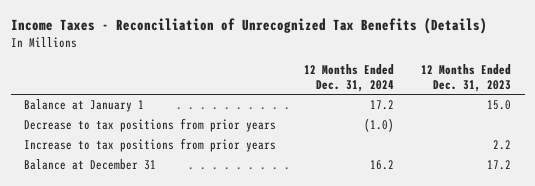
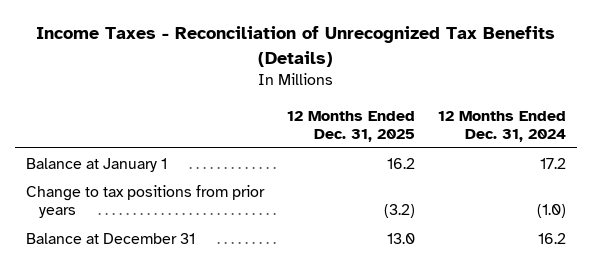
[421,64,512,92] 12 Months Ended Dec. 31, 2023 -> none
none -> [287,110,416,142] 12 Months Ended Dec. 31, 2025
[24,138,277,153] Increase to tax positions from prior years -> none
[24,118,277,133] Decrease to tax positions from prior years -> [26,184,266,218] Change to tax positions from prior years

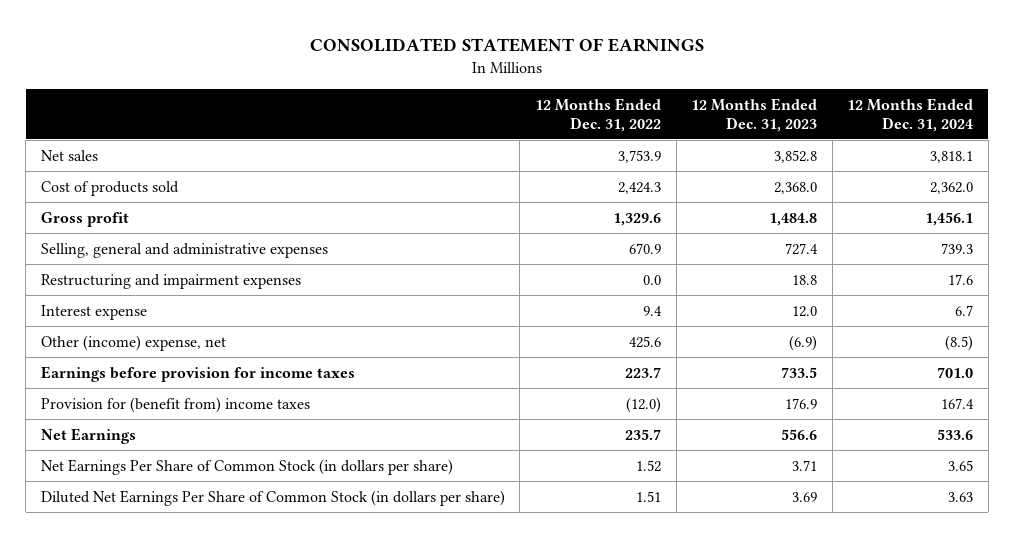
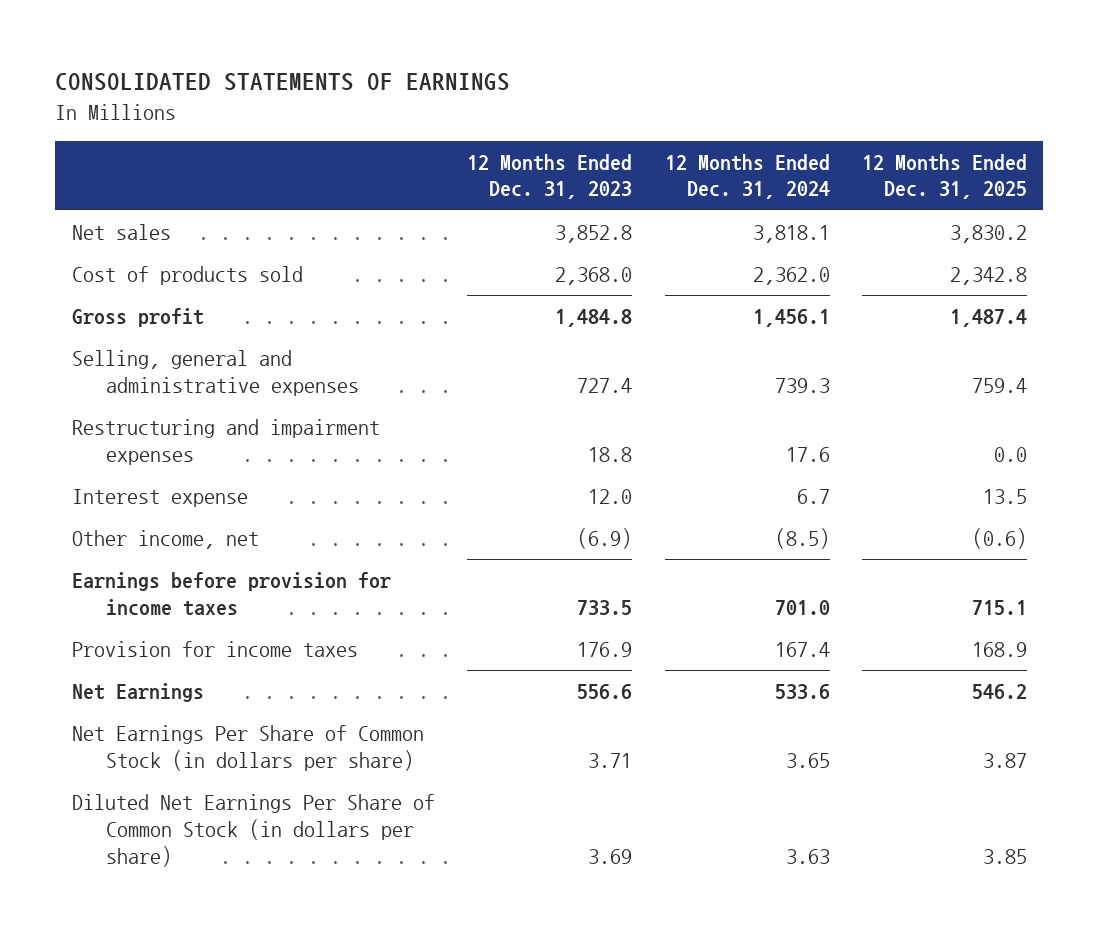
[310,37,705,52] CONSOLIDATED STATEMENT OF EARNINGS -> [55,73,511,92] CONSOLIDATED STATEMENTS OF EARNINGS
[534,97,661,132] 12 Months Ended Dec. 31, 2022 -> none
none -> [862,153,1028,200] 12 Months Ended Dec. 31, 2025
[40,334,226,351] Other (income) expense, net -> [71,530,259,550] Other income, net
[40,396,310,413] Provision for (benefit from) income taxes -> [71,641,358,658] Provision for income taxes

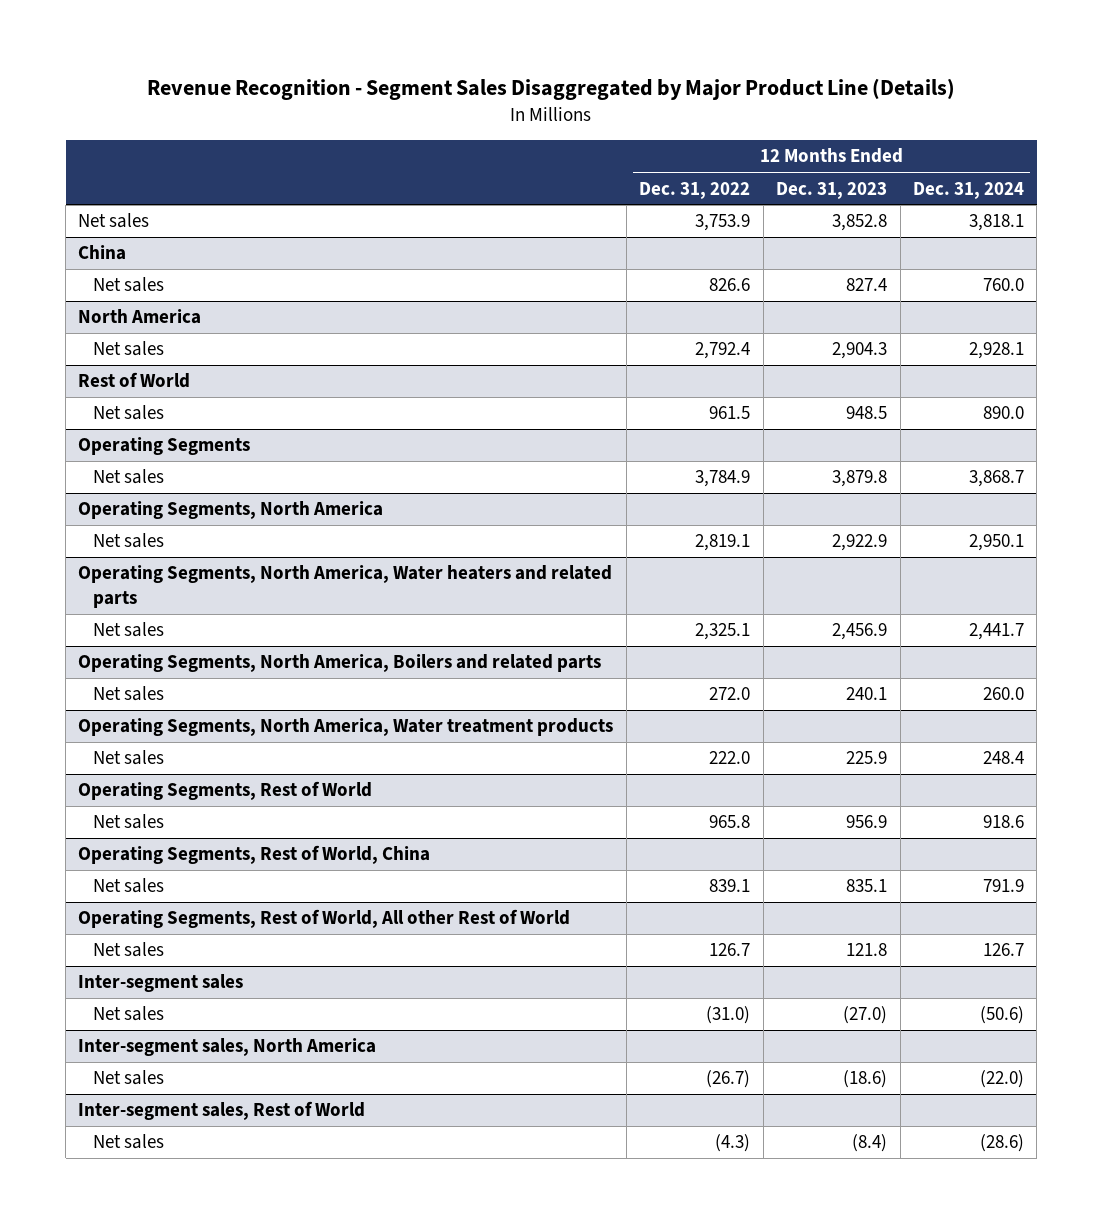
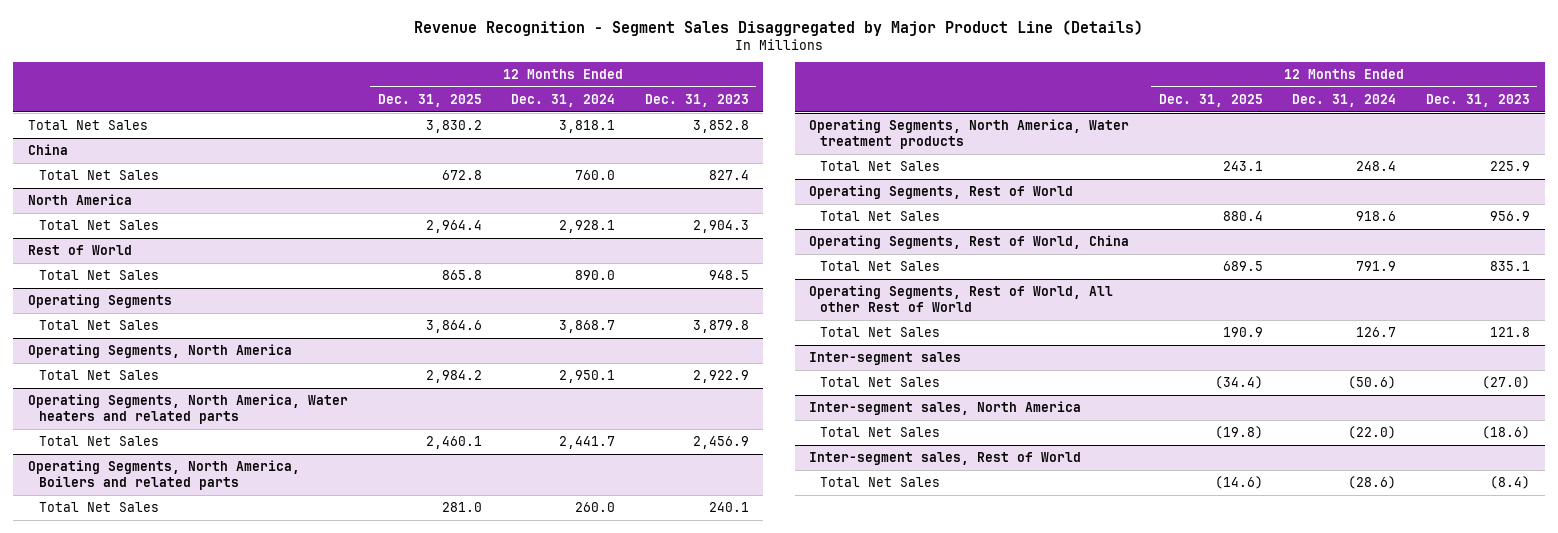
[639,181,751,199] Dec. 31, 2022 -> none
none -> [377,94,482,108] Dec. 31, 2025
[78,213,150,229] Net sales -> [28,120,149,131] Total Net Sales
[92,277,164,293] Net sales -> [39,170,160,181] Total Net Sales
[92,341,164,357] Net sales -> [39,220,160,231] Total Net Sales
[92,405,164,421] Net sales -> [39,270,160,281] Total Net Sales
[92,469,164,485] Net sales -> [39,320,160,331] Total Net Sales
[92,533,164,549] Net sales -> [39,370,160,381] Total Net Sales
[92,622,164,638] Net sales -> [39,436,160,447] Total Net Sales
[92,686,164,702] Net sales -> [39,502,160,513] Total Net Sales
[92,750,164,766] Net sales -> [820,161,941,172] Total Net Sales
[92,814,164,830] Net sales -> [820,211,941,222] Total Net Sales
[92,878,164,894] Net sales -> [820,261,941,272] Total Net Sales
[92,942,164,958] Net sales -> [820,327,941,338] Total Net Sales
[92,1006,164,1022] Net sales -> [820,377,941,388] Total Net Sales
[92,1070,164,1086] Net sales -> [820,427,941,438] Total Net Sales
[92,1134,164,1150] Net sales -> [820,477,941,488] Total Net Sales

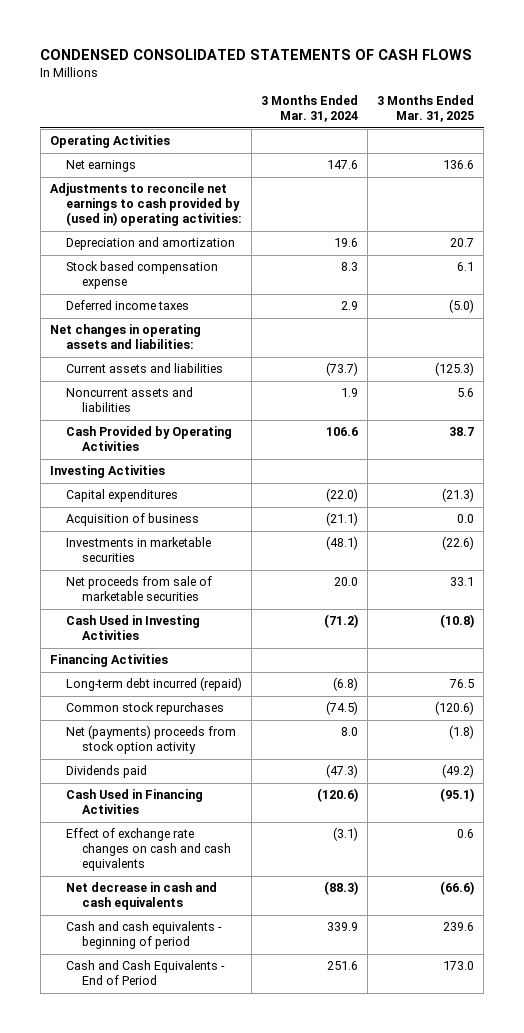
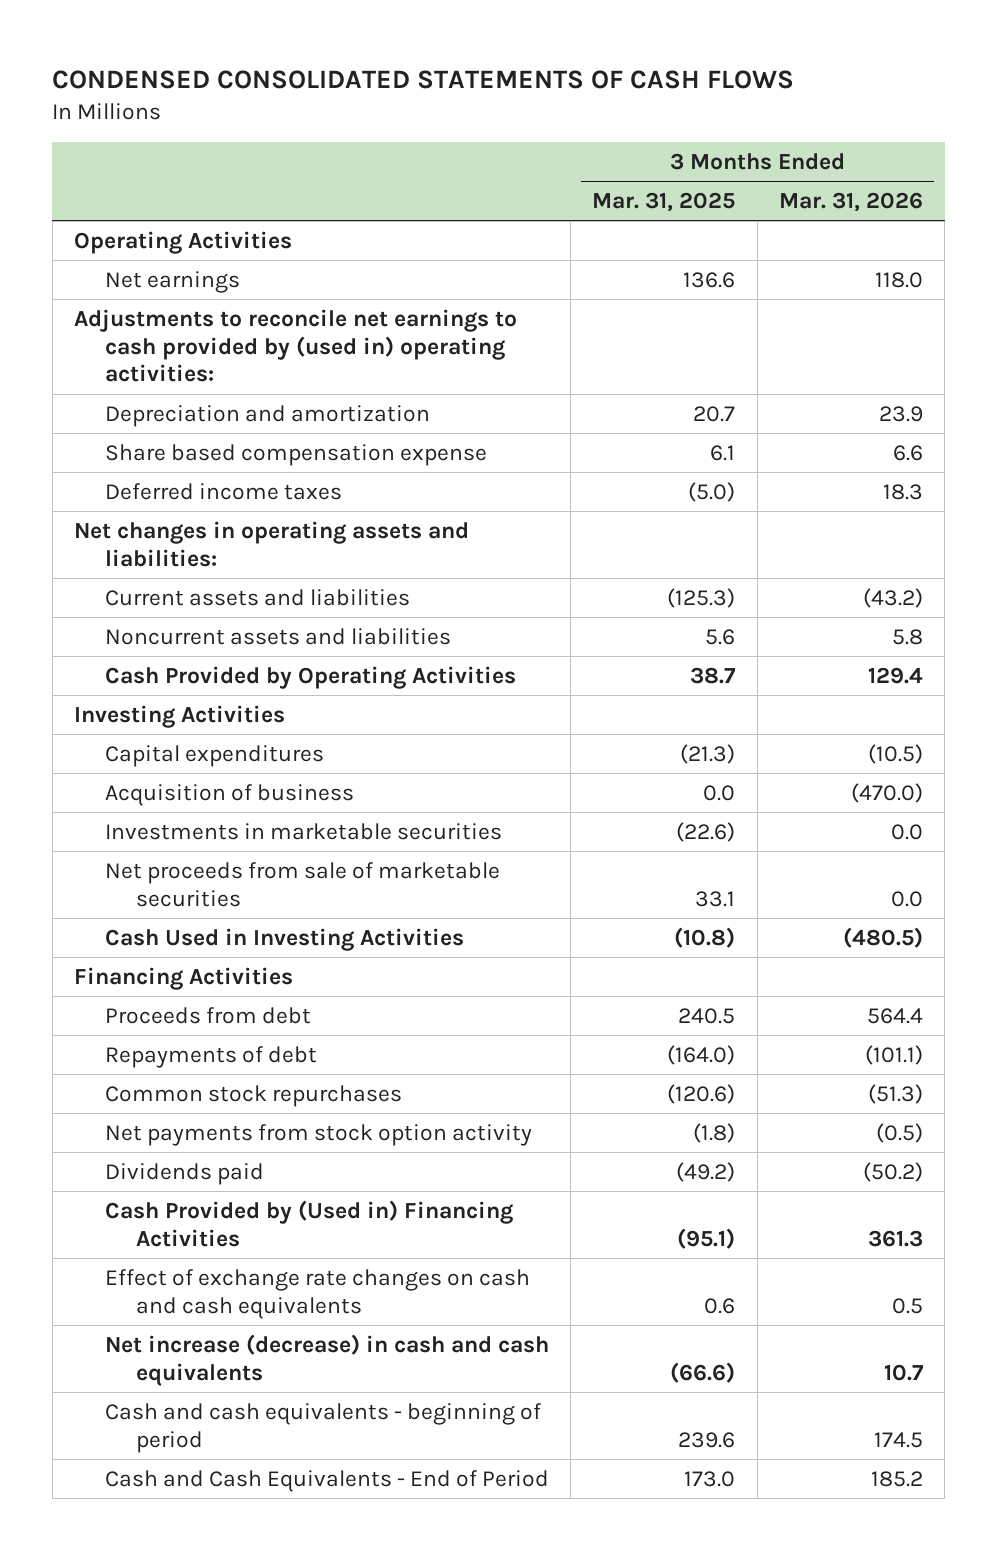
[261,95,359,123] 3 Months Ended Mar. 31, 2024 -> none
none -> [778,192,923,213] Mar. 31, 2026
[66,261,219,290] Stock based compensation expense -> [104,443,487,466] Share based compensation expense
[66,677,243,692] Long-term debt incurred (repaid) -> none
none -> [104,1006,311,1024] Proceeds from debt
none -> [104,1045,317,1068] Repayments of debt
[66,725,237,755] Net (payments) proceeds from stock option activity -> [104,1123,532,1146] Net payments from stock option activity
[66,789,204,815] Cash Used in Financing Activities -> [104,1199,513,1247] Cash Provided by (Used in) Financing Activities
[66,882,218,911] Net decrease in cash and cash equivalents -> [104,1333,549,1386] Net increase (decrease) in cash and cash equivalents

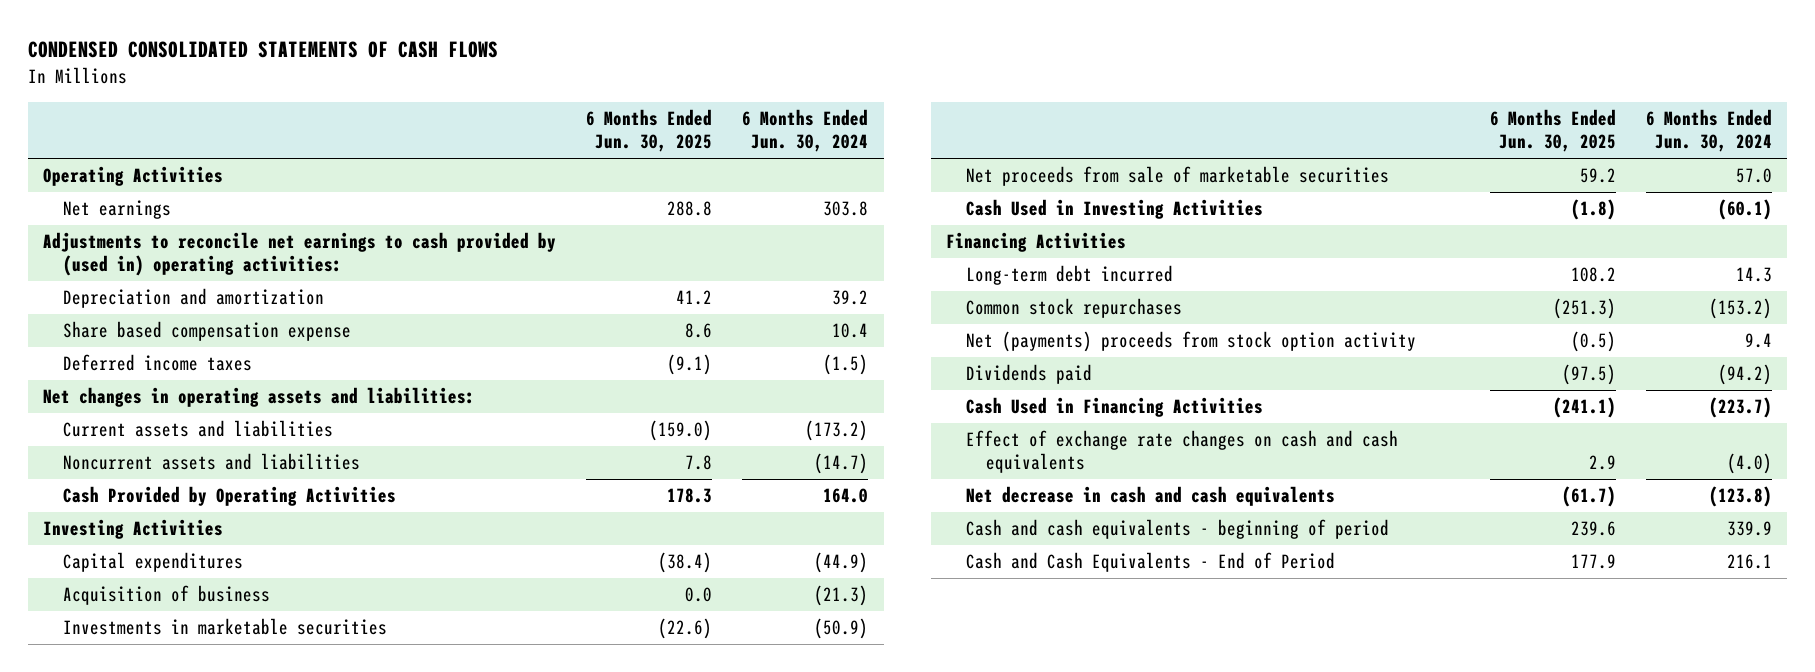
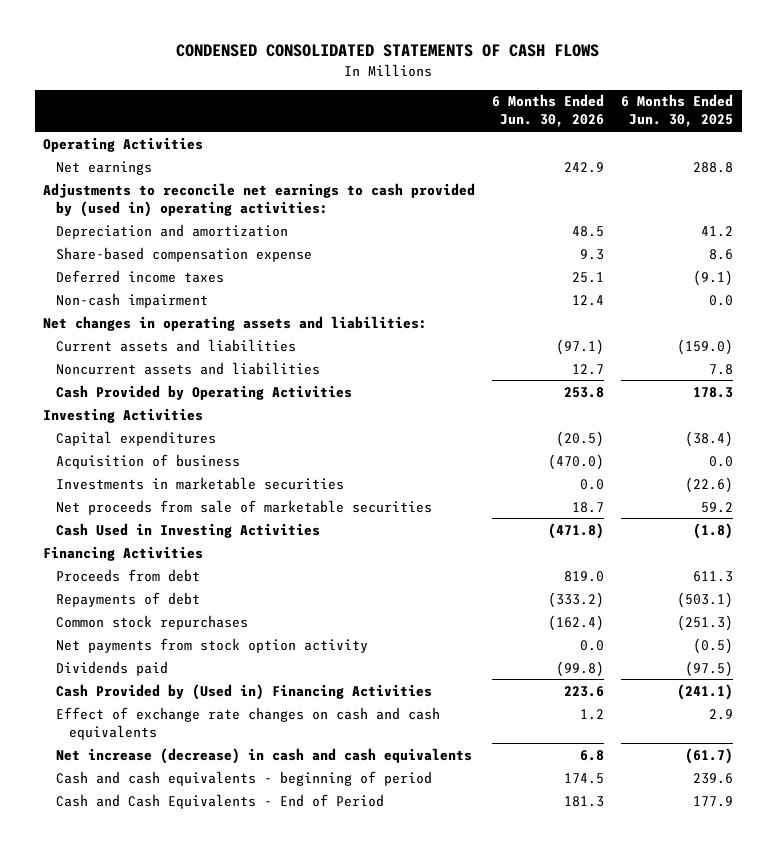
[742,109,869,153] 6 Months Ended Jun. 30, 2024 -> none
none -> [492,94,605,128] 6 Months Ended Jun. 30, 2026
[62,321,351,342] Share based compensation expense -> [56,246,313,262] Share-based compensation expense
none -> [56,292,209,308] Non-cash impairment
[966,265,1174,286] Long-term debt incurred -> none
none -> [56,568,201,582] Proceeds from debt
none -> [56,591,201,607] Repayments of debt
[966,331,1417,353] Net (payments) proceeds from stock option activity -> [56,637,369,653] Net payments from stock option activity
[966,397,1264,418] Cash Used in Financing Activities -> [56,683,433,700] Cash Provided by (Used in) Financing Activities
[966,486,1336,507] Net decrease in cash and cash equivalents -> [56,747,473,764] Net increase (decrease) in cash and cash equivalents

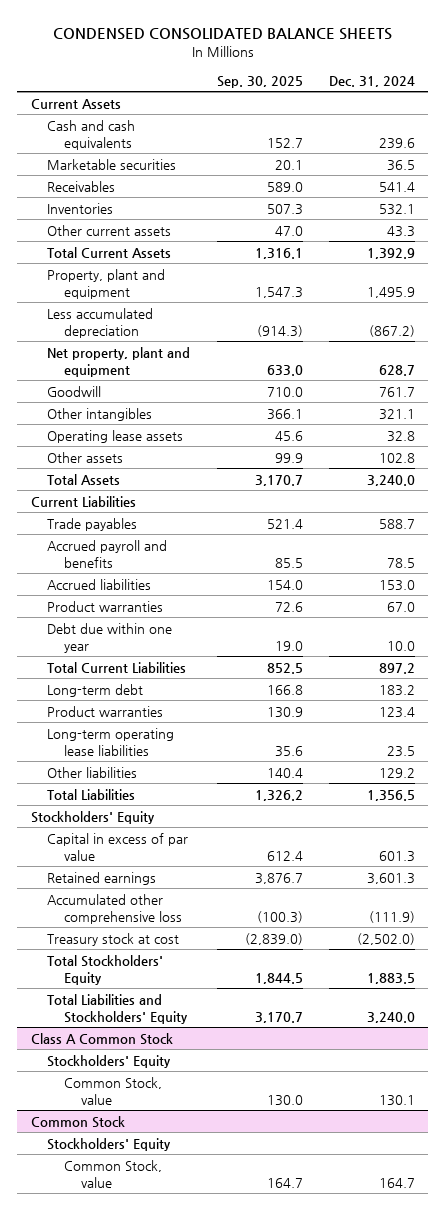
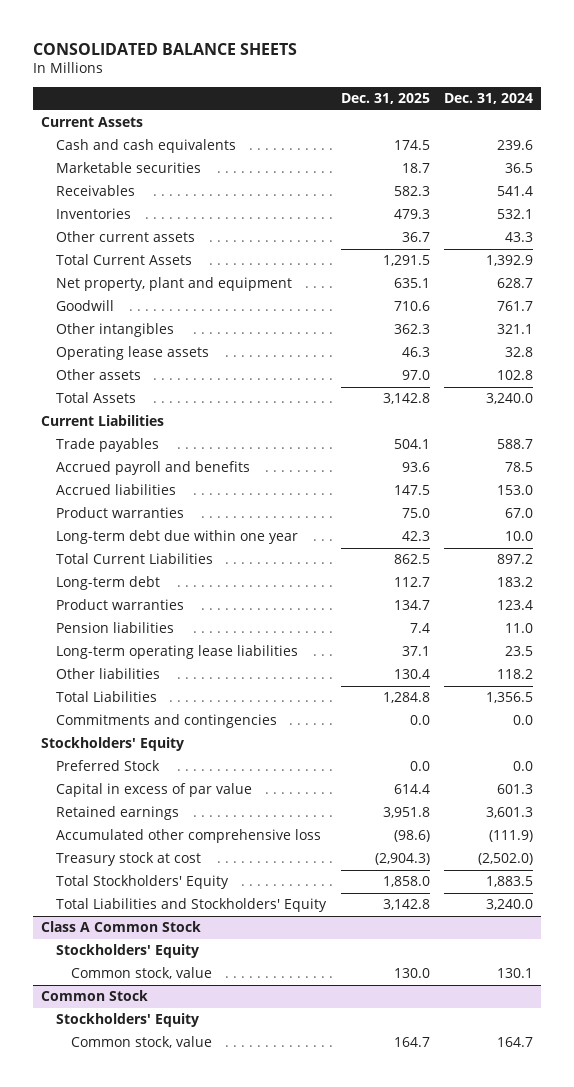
[52,27,392,40] CONDENSED CONSOLIDATED BALANCE SHEETS -> [33,42,298,55] CONSOLIDATED BALANCE SHEETS
[216,75,303,88] Sep. 30, 2025 -> none
none -> [340,93,430,105] Dec. 31, 2025
[47,268,166,299] Property, plant and equipment -> none
[47,307,154,338] Less accumulated depreciation -> none
[47,622,173,653] Debt due within one year -> [55,530,298,545] Long-term debt due within one year
none -> [55,622,174,634] Pension liabilities
[378,767,415,778] 129.2 -> [497,669,534,680] 118.2
none -> [55,714,277,729] Commitments and contingencies
none -> [55,760,160,772] Preferred Stock
[64,1076,163,1105] Common Stock, value -> [71,967,213,980] Common stock, value
[64,1159,163,1188] Common Stock, value -> [71,1036,213,1049] Common stock, value

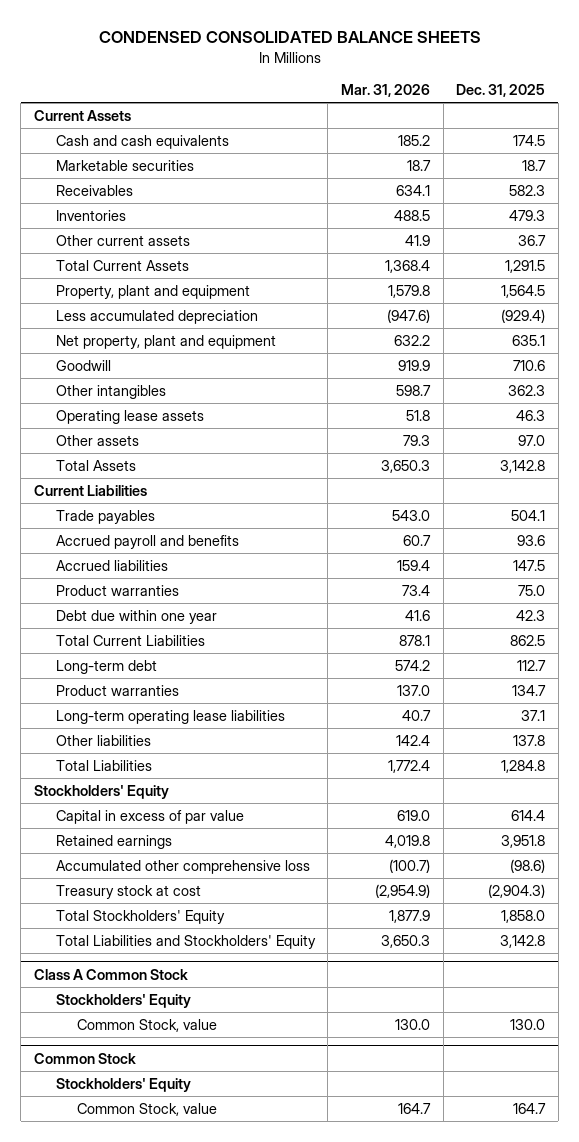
[33,42,298,55] CONSOLIDATED BALANCE SHEETS -> [98,31,481,44] CONDENSED CONSOLIDATED BALANCE SHEETS
[444,93,534,105] Dec. 31, 2024 -> none
none -> [340,83,430,97] Mar. 31, 2026
none -> [55,284,250,299] Property, plant and equipment
none -> [55,309,258,324] Less accumulated depreciation
[55,530,298,545] Long-term debt due within one year -> [55,609,217,624] Debt due within one year
[55,622,174,634] Pension liabilities -> none
[393,669,430,680] 130.4 -> [513,734,546,746] 137.8
[55,714,277,729] Commitments and contingencies -> none
[55,760,160,772] Preferred Stock -> none
[71,967,213,980] Common stock, value -> [77,1018,218,1032] Common Stock, value
[71,1036,213,1049] Common stock, value -> [77,1102,218,1116] Common Stock, value

